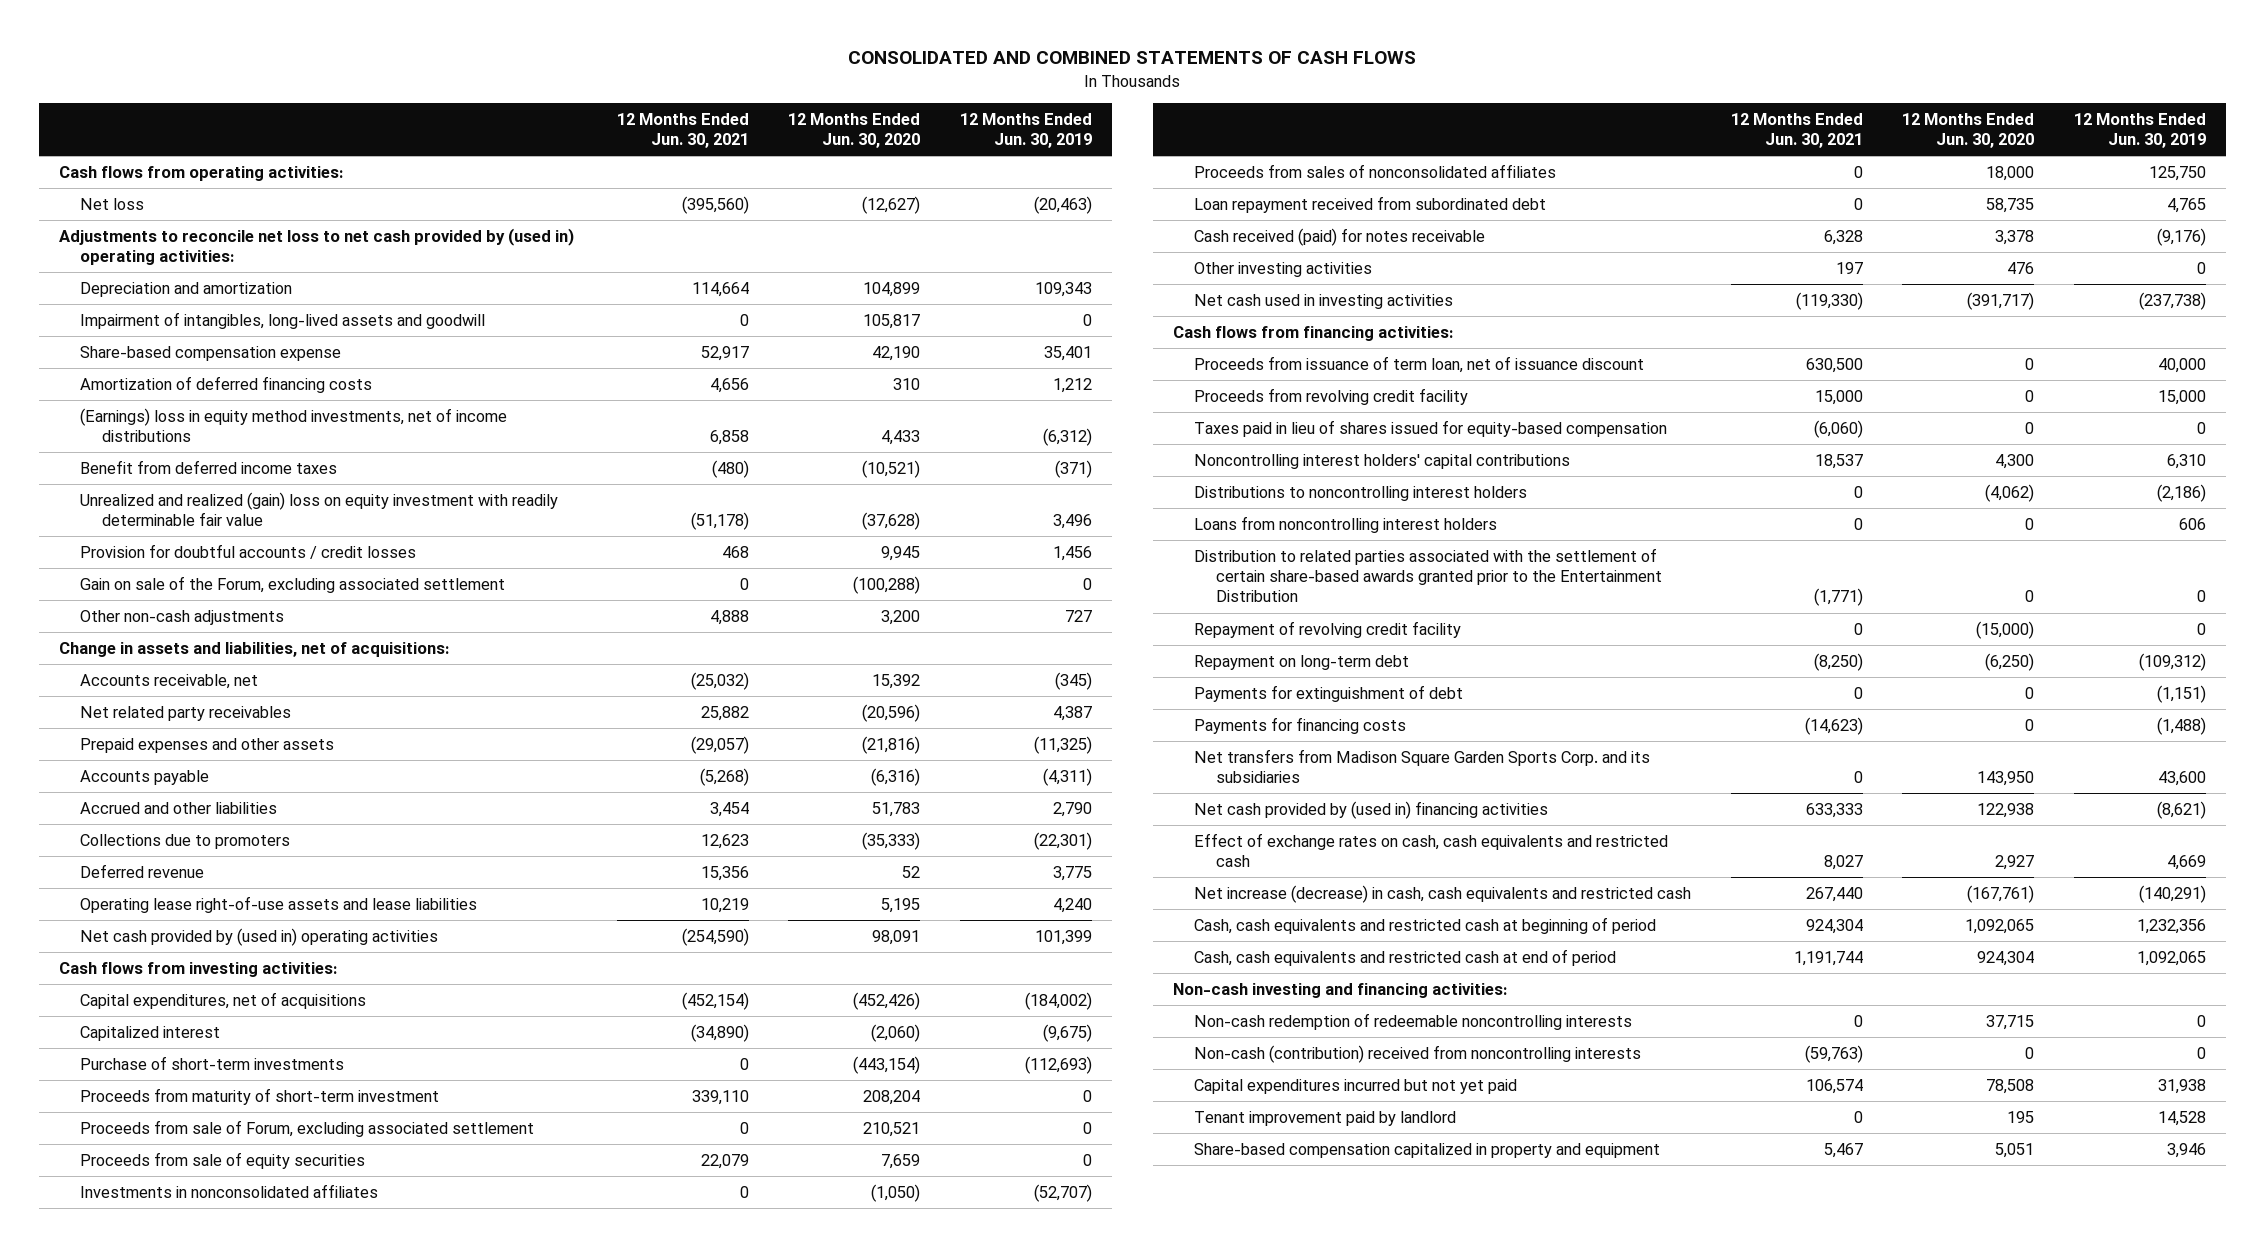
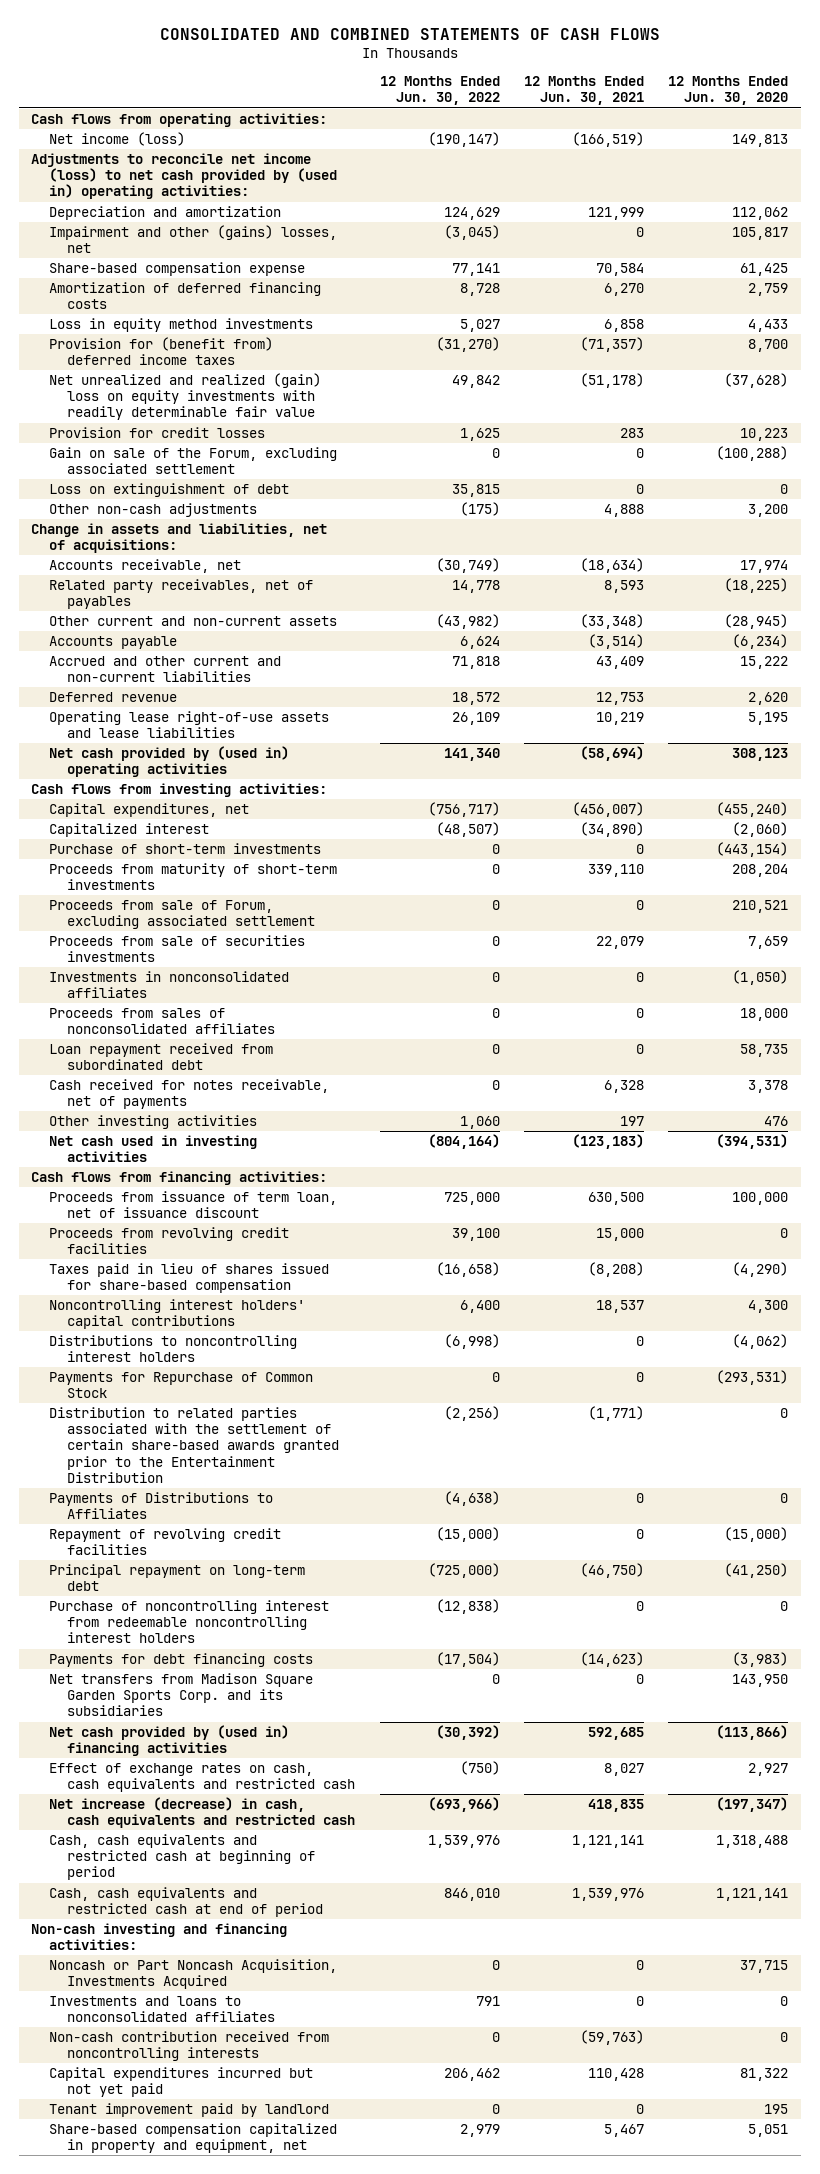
[960,112,1093,149] 12 Months Ended Jun. 30, 2019 -> none
none -> [379,76,500,106] 12 Months Ended Jun. 30, 2022
[80,197,145,210] Net loss -> [49,131,186,146] Net income (loss)
[681,195,749,214] (395,560) -> [572,131,645,147] (166,519)
[862,195,921,214] (12,627) -> [732,133,789,147] 149,813
[58,227,574,266] Adjustments to reconcile net loss to net cash provided by (used in) operating activities: -> [31,152,338,200] Adjustments to reconcile net income (loss) to net cash provided by (used in) operating activities:
[691,281,749,297] 114,664 -> [588,206,645,220] 121,999
[863,281,921,297] 104,899 -> [732,206,789,220] 112,062
[80,311,486,329] Impairment of intangibles, long-lived assets and goodwill -> [49,224,338,254] Impairment and other (gains) losses, net
[700,345,749,361] 52,917 -> [596,262,645,276] 70,584
[872,345,921,361] 42,190 -> [740,262,789,276] 61,425
[709,377,749,393] 4,656 -> [604,282,645,296] 6,270
[893,377,921,390] 310 -> [748,282,789,296] 2,759
[80,407,508,443] (Earnings) loss in equity method investments, net of income distributions -> [49,317,314,332] Loss in equity method investments
[80,459,338,474] Benefit from deferred income taxes -> [49,336,274,366] Provision for (benefit from) deferred income taxes
[711,459,749,478] (480) -> [580,336,645,352] (71,357)
[862,459,921,478] (10,521) -> [748,338,789,352] 8,700
[80,491,559,527] Unrealized and realized (gain) loss on equity investment with readily determinable fair value -> [49,372,322,421] Net unrealized and realized (gain) loss on equity investments with readily determinable fair value
[80,543,417,559] Provision for doubtful accounts / credit losses -> [49,426,266,438] Provision for credit losses
[721,545,749,558] 468 -> [620,427,645,438] 283
[881,545,921,561] 9,945 -> [740,427,789,441] 10,223
none -> [49,482,290,497] Loss on extinguishment of debt
[80,833,291,849] Collections due to promoters -> none
[690,671,749,690] (25,032) -> [580,557,645,573] (18,634)
[872,673,921,689] 15,392 -> [740,559,789,573] 17,974
[80,705,292,721] Net related party receivables -> [49,578,314,610] Related party receivables, net of payables
[700,705,749,721] 25,882 -> [604,579,645,593] 8,593
[862,703,921,722] (20,596) -> [724,577,789,593] (18,225)
[80,737,335,753] Prepaid expenses and other assets -> [49,615,338,626] Other current and non-current assets
[690,735,749,754] (29,057) -> [580,613,645,629] (33,348)
[862,735,921,754] (21,816) -> [724,613,789,629] (28,945)
[699,767,749,786] (5,268) -> [588,633,645,649] (3,514)
[871,767,921,786] (6,316) -> [732,633,789,649] (6,234)
[80,801,278,814] Accrued and other liabilities -> [49,655,282,683] Accrued and other current and non-current liabilities
[709,801,749,817] 3,454 -> [596,655,645,669] 43,409
[872,801,921,817] 51,783 -> [740,655,789,669] 15,222
[700,865,749,881] 15,356 -> [596,691,645,705] 12,753
[902,865,921,878] 52 -> [748,691,789,705] 2,620
[681,927,749,946] (254,590) -> [580,745,645,761] (58,694)
[872,929,921,945] 98,091 -> [732,747,789,761] 308,123
[80,991,367,1009] Capital expenditures, net of acquisitions -> [49,802,250,817] Capital expenditures, net
[681,991,749,1010] (452,154) -> [572,801,645,817] (456,007)
[853,991,921,1010] (452,426) -> [716,801,789,817] (455,240)
[80,1087,440,1105] Proceeds from maturity of short-term investment -> [49,862,338,891] Proceeds from maturity of short-term investments
[80,1151,366,1169] Proceeds from sale of equity securities -> [49,934,306,963] Proceeds from sale of securities investments
[1194,227,1486,246] Cash received (paid) for notes receivable -> [49,1078,330,1110] Cash received for notes receivable, net of payments
[1795,291,1863,310] (119,330) -> [572,1133,645,1149] (123,183)
[1967,291,2035,310] (391,717) -> [716,1133,789,1149] (394,531)
[2025,357,2035,370] 0 -> [732,1191,789,1205] 100,000
[1194,387,1469,405] Proceeds from revolving credit facility -> [49,1226,290,1255] Proceeds from revolving credit facilities
[1194,419,1668,437] Taxes paid in lieu of shares issued for equity-based compensation -> [49,1262,330,1294] Taxes paid in lieu of shares issued for share-based compensation
[1813,419,1863,438] (6,060) -> [588,1261,645,1277] (8,208)
[2025,421,2035,434] 0 -> [732,1261,789,1277] (4,290)
[1194,515,1498,533] Loans from noncontrolling interest holders -> none
none -> [49,1371,314,1399] Payments for Repurchase of Common Stock
none -> [49,1491,274,1520] Payments of Distributions to Affiliates
[1194,620,1462,638] Repayment of revolving credit facility -> [49,1527,282,1556] Repayment of revolving credit facilities
[1194,654,1410,670] Repayment on long-term debt -> [49,1563,306,1592] Principal repayment on long-term debt
[1813,652,1863,671] (8,250) -> [580,1562,645,1578] (46,750)
[1985,652,2035,671] (6,250) -> [724,1562,789,1578] (41,250)
[1194,684,1464,702] Payments for extinguishment of debt -> [49,1599,330,1644] Purchase of noncontrolling interest from redeemable noncontrolling interest holders
[1194,716,1407,734] Payments for financing costs -> [49,1652,314,1667] Payments for debt financing costs
[2025,718,2035,731] 0 -> [732,1651,789,1667] (3,983)
[1805,802,1863,818] 633,333 -> [588,1726,645,1740] 592,685
[1977,802,2035,818] 122,938 -> [716,1724,789,1740] (113,866)
[1805,886,1863,902] 267,440 -> [588,1798,645,1812] 418,835
[1967,884,2035,903] (167,761) -> [716,1796,789,1812] (197,347)
[1805,918,1863,934] 924,304 -> [572,1834,645,1848] 1,121,141
[1965,918,2035,934] 1,092,065 -> [716,1834,789,1848] 1,318,488
[1793,950,1863,966] 1,191,744 -> [572,1887,645,1901] 1,539,976
[1977,950,2035,966] 924,304 -> [716,1887,789,1901] 1,121,141
[1194,1012,1633,1030] Non-cash redemption of redeemable noncontrolling interests -> [49,1958,338,1990] Noncash or Part Noncash Acquisition, Investments Acquired
none -> [49,1995,276,2023] Investments and loans to nonconsolidated affiliates
[1194,1044,1642,1063] Non-cash (contribution) received from noncontrolling interests -> [49,2030,330,2062] Non-cash contribution received from noncontrolling interests
[1805,1078,1863,1094] 106,574 -> [588,2067,645,2081] 110,428
[1986,1078,2035,1094] 78,508 -> [740,2067,789,2081] 81,322
[1194,1142,1661,1158] Share-based compensation capitalized in property and equipment -> [49,2122,338,2154] Share-based compensation capitalized in property and equipment, net

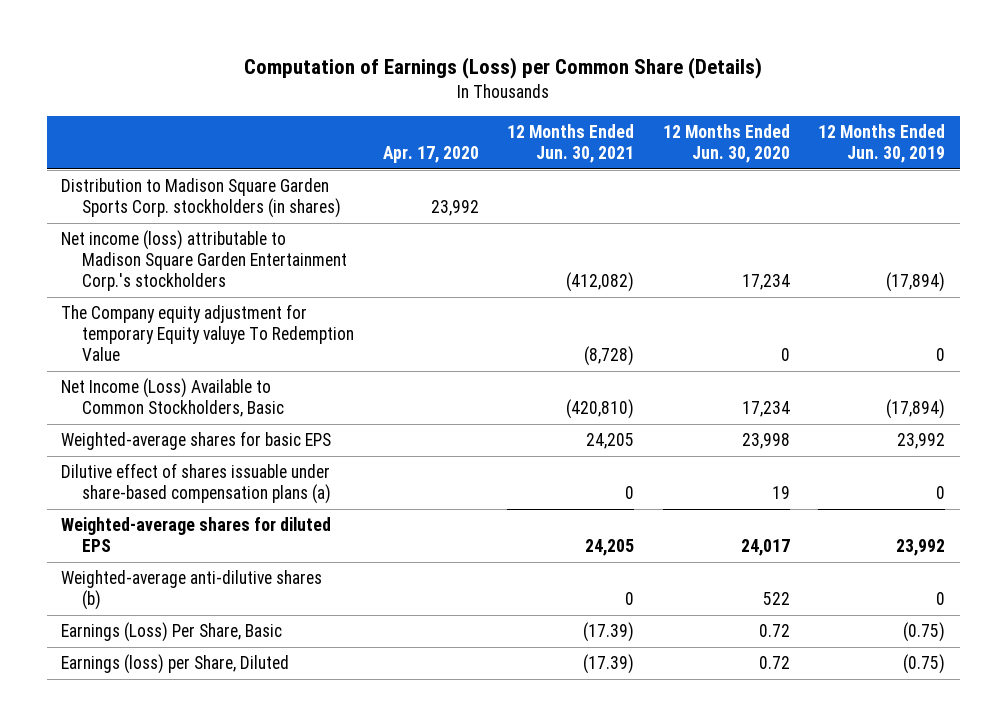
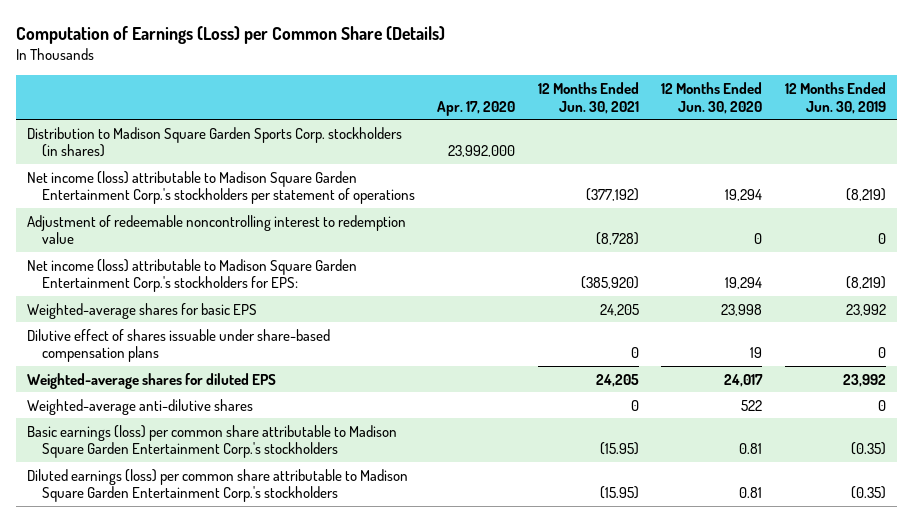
[430,200,479,217] 23,992 -> [448,145,516,158] 23,992,000
[61,230,348,292] Net income (loss) attributable to Madison Square Garden Entertainment Corp.'s stockholders -> [27,170,415,205] Net income (loss) attributable to Madison Square Garden Entertainment Corp.'s stockholders per statement of operations
[566,272,635,293] (412,082) -> [585,188,639,202] (377,192)
[741,274,790,291] 17,234 -> [725,189,763,202] 19,294
[886,272,946,293] (17,894) -> [845,188,886,202] (8,219)
[61,304,355,362] The Company equity adjustment for temporary Equity valuye To Redemption Value -> [27,214,407,245] Adjustment of redeemable noncontrolling interest to redemption value
[61,378,285,418] Net Income (Loss) Available to Common Stockholders, Basic -> [27,258,358,293] Net income (loss) attributable to Madison Square Garden Entertainment Corp.'s stockholders for EPS:
[566,399,635,420] (420,810) -> [580,276,639,290] (385,920)
[741,401,790,418] 17,234 -> [725,277,763,290] 19,294
[886,399,946,420] (17,894) -> [845,276,886,290] (8,219)
[61,463,332,505] Dilutive effect of shares issuable under share-based compensation plans (a) -> [27,328,331,363] Dilutive effect of shares issuable under share-based compensation plans
[61,570,323,611] Weighted-average anti-dilutive shares (b) -> [27,398,254,415] Weighted-average anti-dilutive shares
[61,622,283,643] Earnings (Loss) Per Share, Basic -> [27,424,398,459] Basic earnings (loss) per common share attributable to Madison Square Garden Entertainment Corp.'s stockholders
[583,622,635,643] (17.39) -> [599,442,639,456] (15.95)
[758,624,790,638] 0.72 -> [739,443,763,455] 0.81
[903,622,946,643] (0.75) -> [850,442,886,456] (0.35)
[61,654,290,675] Earnings (loss) per Share, Diluted -> [27,468,409,503] Diluted earnings (loss) per common share attributable to Madison Square Garden Entertainment Corp.'s stockholders
[583,654,635,675] (17.39) -> [599,486,639,500] (15.95)
[758,656,790,670] 0.72 -> [739,487,763,499] 0.81
[903,654,946,675] (0.75) -> [850,486,886,500] (0.35)

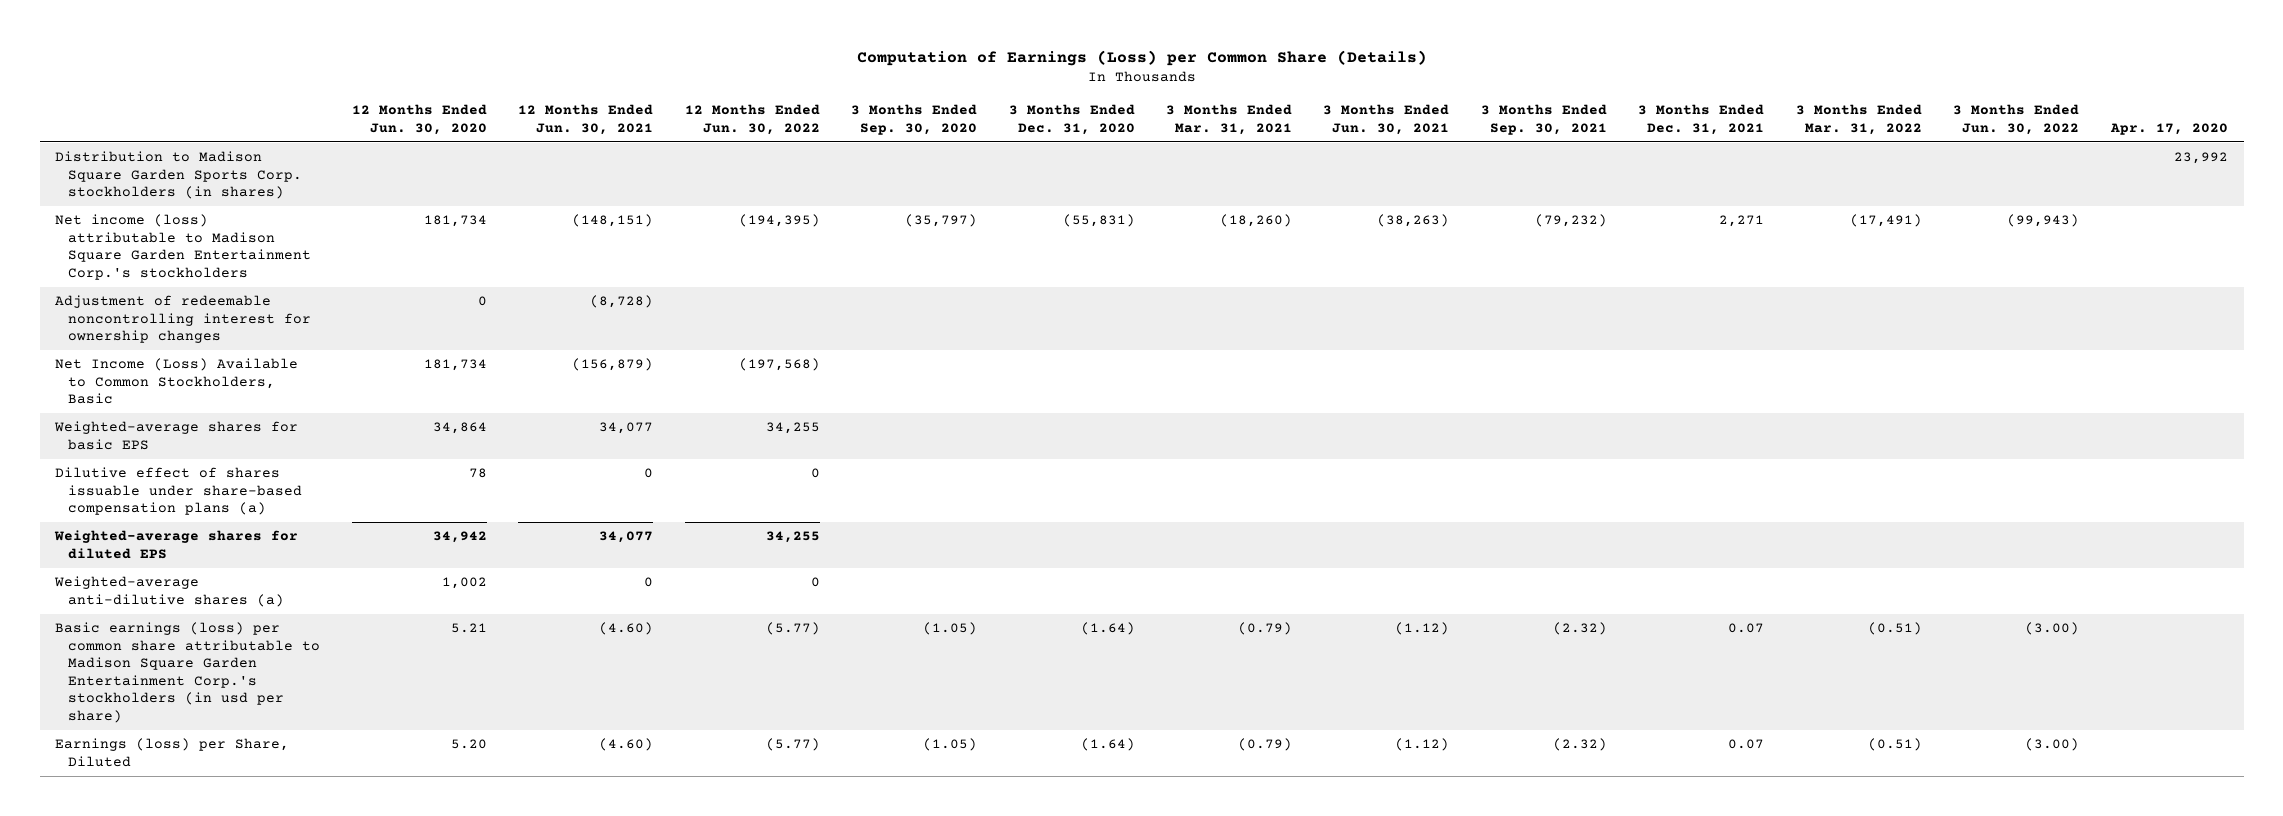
[784,82,886,114] 12 Months Ended Jun. 30, 2019 -> none
none -> [684,104,820,135] 12 Months Ended Jun. 30, 2022
none -> [851,104,978,135] 3 Months Ended Sep. 30, 2020
none -> [1008,104,1135,135] 3 Months Ended Dec. 31, 2020
none -> [1166,104,1293,135] 3 Months Ended Mar. 31, 2021
none -> [1323,104,1450,135] 3 Months Ended Jun. 30, 2021
none -> [1480,104,1607,135] 3 Months Ended Sep. 30, 2021
none -> [1638,104,1765,135] 3 Months Ended Dec. 31, 2021
none -> [1795,104,1922,135] 3 Months Ended Mar. 31, 2022
none -> [1953,104,2080,135] 3 Months Ended Jun. 30, 2022
[448,145,516,158] 23,992,000 -> [2173,152,2228,165] 23,992
[27,170,415,205] Net income (loss) attributable to Madison Square Garden Entertainment Corp.'s stockholders per statement of operations -> [55,214,312,280] Net income (loss) attributable to Madison Square Garden Entertainment Corp.'s stockholders
[585,188,639,202] (377,192) -> [572,214,654,228] (148,151)
[725,189,763,202] 19,294 -> [423,215,487,228] 181,734
[27,214,407,245] Adjustment of redeemable noncontrolling interest to redemption value -> [55,295,312,344] Adjustment of redeemable noncontrolling interest for ownership changes
[27,258,358,293] Net income (loss) attributable to Madison Square Garden Entertainment Corp.'s stockholders for EPS: -> [55,358,299,405] Net Income (Loss) Available to Common Stockholders, Basic
[580,276,639,290] (385,920) -> [572,358,654,372] (156,879)
[725,277,763,290] 19,294 -> [423,359,487,372] 181,734
[599,303,639,316] 24,205 -> [599,422,654,435] 34,077
[721,303,763,316] 23,998 -> [432,422,487,435] 34,864
[27,328,331,363] Dilutive effect of shares issuable under share-based compensation plans -> [55,467,303,516] Dilutive effect of shares issuable under share-based compensation plans (a)
[750,347,763,359] 19 -> [468,468,487,479] 78
[595,373,639,387] 24,205 -> [599,531,654,544] 34,077
[724,373,764,387] 24,017 -> [432,531,487,544] 34,942
[27,398,254,415] Weighted-average anti-dilutive shares -> [54,576,285,607] Weighted-average anti-dilutive shares (a)
[741,399,763,411] 522 -> [441,577,487,590] 1,002
[27,424,398,459] Basic earnings (loss) per common share attributable to Madison Square Garden Entertainment Corp.'s stockholders -> [55,622,321,723] Basic earnings (loss) per common share attributable to Madison Square Garden Entertainment Corp.'s stockholders (in usd per share)
[599,442,639,456] (15.95) -> [599,622,654,636] (4.60)
[739,443,763,455] 0.81 -> [450,623,487,634] 5.21
[27,468,409,503] Diluted earnings (loss) per common share attributable to Madison Square Garden Entertainment Corp.'s stockholders -> [55,738,290,767] Earnings (loss) per Share, Diluted
[599,486,639,500] (15.95) -> [599,738,654,752] (4.60)
[739,487,763,499] 0.81 -> [450,739,487,750] 5.20

